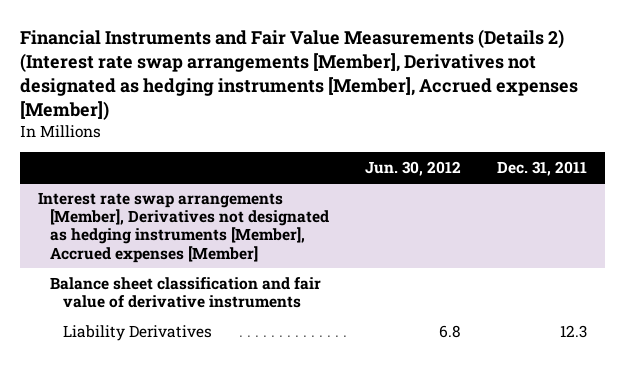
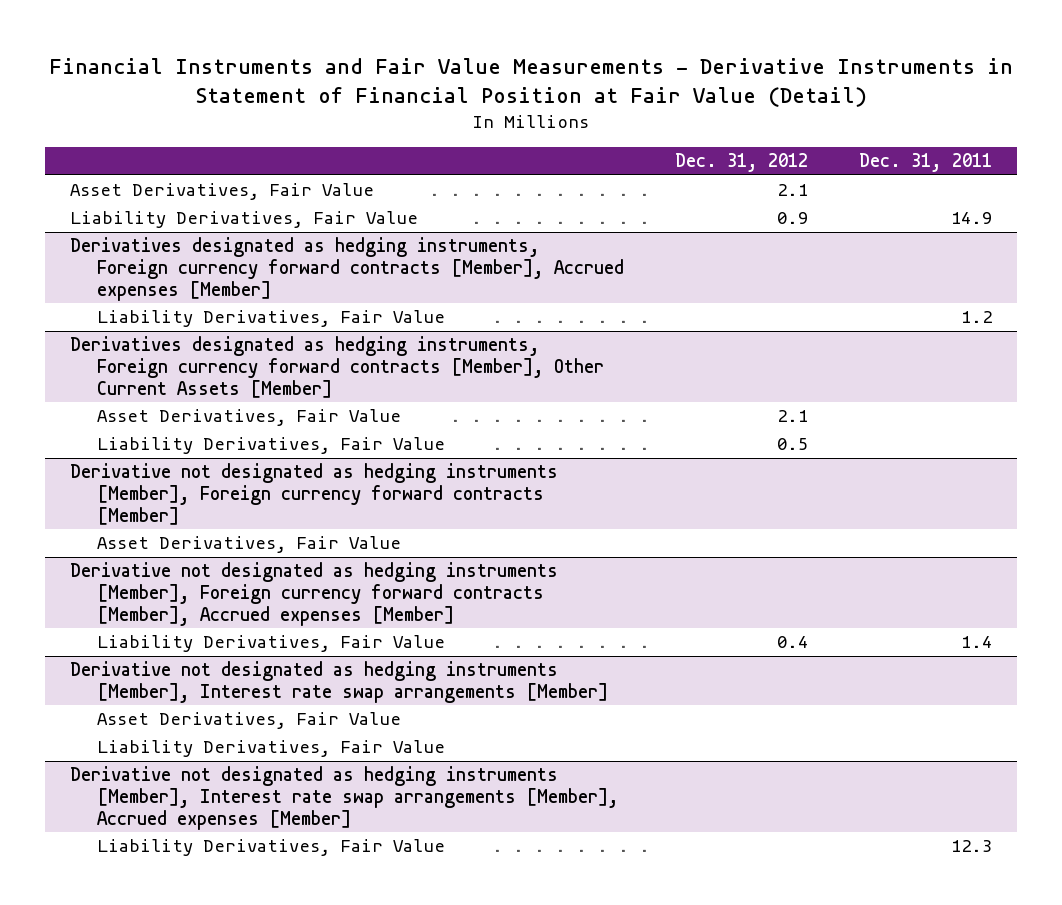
[19,28,578,120] Financial Instruments and Fair Value Measurements (Details 2) (Interest rate swap arrangements [Member], Derivatives not designated as hedging instruments [Member], Accrued expenses [Member]) -> [49,58,1014,108] Financial Instruments and Fair Value Measurements - Derivative Instruments in Statement of Financial Position at Fair Value (Detail)
[365,160,462,176] Jun. 30, 2012 -> none
none -> [674,153,808,173] Dec. 31, 2012
[50,276,322,308] Balance sheet classification and fair value of derivative instruments -> none
none -> [70,183,375,201] Asset Derivatives, Fair Value
none -> [70,211,419,229] Liability Derivatives, Fair Value
none -> [70,237,625,301] Derivatives designated as hedging instruments, Foreign currency forward contracts [Member], Accrued expenses [Member]
none -> [97,310,446,328] Liability Derivatives, Fair Value
none -> [70,336,605,398] Derivatives designated as hedging instruments, Foreign currency forward contracts [Member], Other Current Assets [Member]
none -> [97,409,402,427] Asset Derivatives, Fair Value
none -> [97,437,446,455] Liability Derivatives, Fair Value
none -> [70,463,559,525] Derivative not designated as hedging instruments [Member], Foreign currency forward contracts [Member]
none -> [97,536,402,554] Asset Derivatives, Fair Value
none -> [70,562,559,626] Derivative not designated as hedging instruments [Member], Foreign currency forward contracts [Member], Accrued expenses [Member]
none -> [97,635,446,653] Liability Derivatives, Fair Value
none -> [70,661,609,703] Derivative not designated as hedging instruments [Member], Interest rate swap arrangements [Member]
none -> [97,712,402,730] Asset Derivatives, Fair Value
none -> [97,740,446,758] Liability Derivatives, Fair Value
[37,191,330,263] Interest rate swap arrangements [Member], Derivatives not designated as hedging instruments [Member], Accrued expenses [Member] -> [70,766,620,830] Derivative not designated as hedging instruments [Member], Interest rate swap arrangements [Member], Accrued expenses [Member]
[62,324,212,341] Liability Derivatives -> [97,839,446,857] Liability Derivatives, Fair Value

